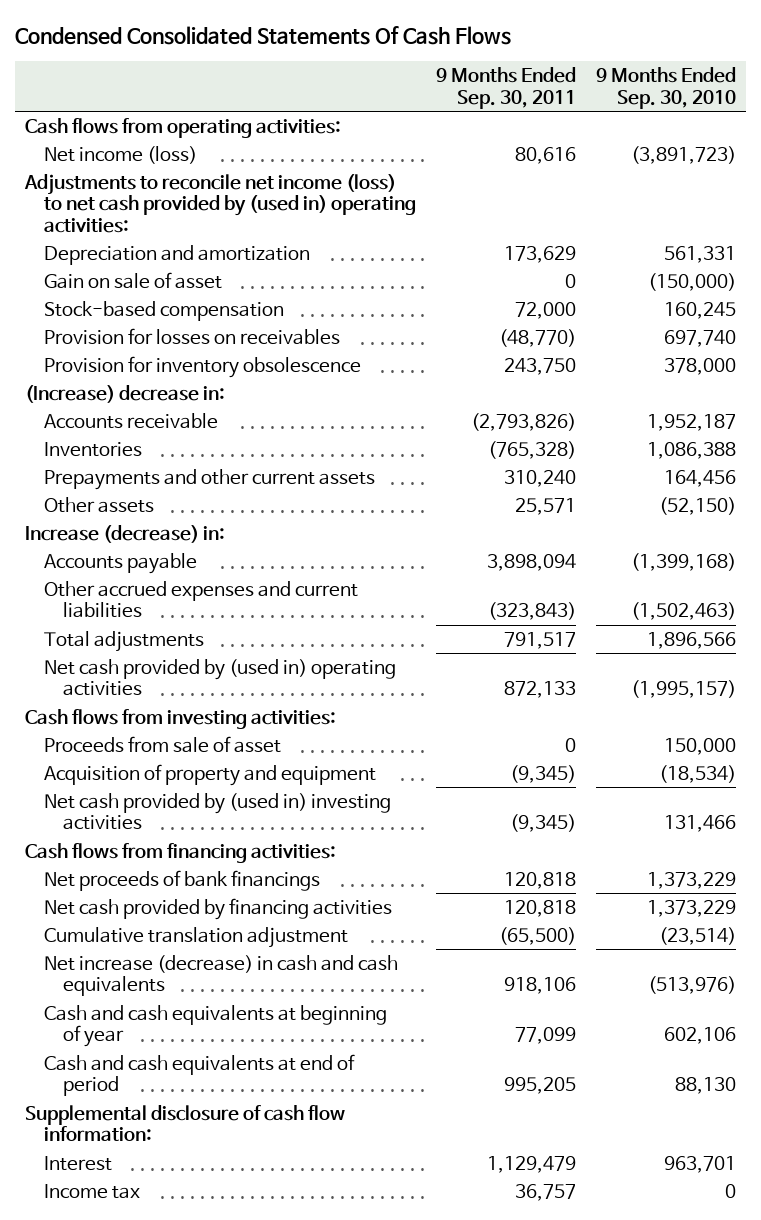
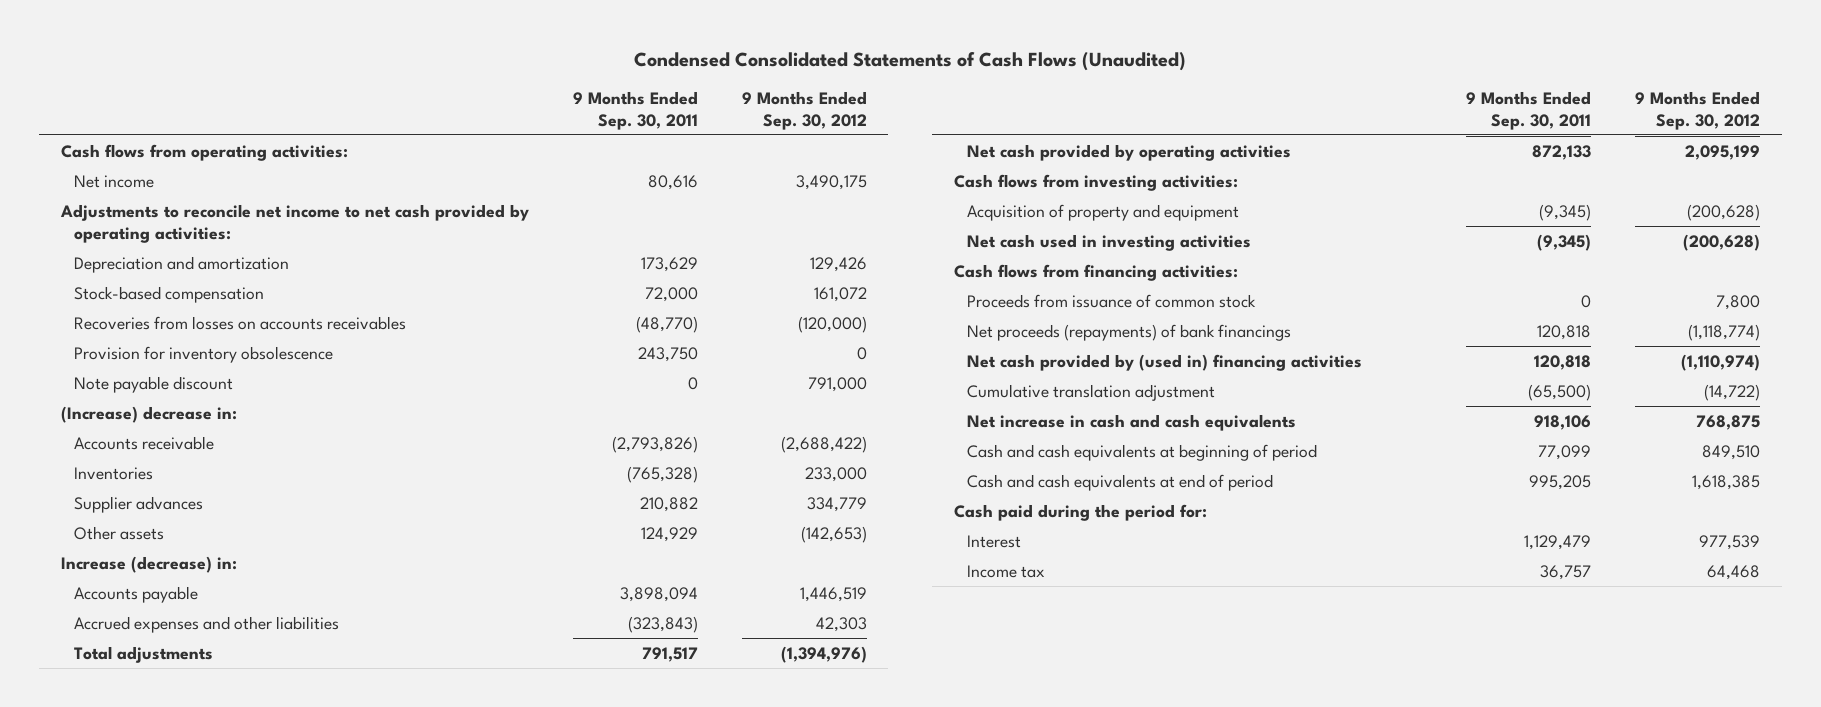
[14,26,511,46] Condensed Consolidated Statements Of Cash Flows -> [634,51,1187,71] Condensed Consolidated Statements of Cash Flows (Unaudited)
[596,67,737,109] 9 Months Ended Sep. 30, 2010 -> none
none -> [741,90,867,130] 9 Months Ended Sep. 30, 2012
[44,145,198,164] Net income (loss) -> [73,174,154,188] Net income
[23,173,417,233] Adjustments to reconcile net income (loss) to net cash provided by (used in) operating activities: -> [59,203,529,243] Adjustments to reconcile net income to net cash provided by operating activities:
[44,271,223,289] Gain on sale of asset -> none
[44,327,341,345] Provision for losses on receivables -> [73,315,406,330] Recoveries from losses on accounts receivables
none -> [73,375,233,393] Note payable discount
[44,468,376,490] Prepayments and other current assets -> none
none -> [73,495,203,513] Supplier advances
[515,497,577,515] 25,571 -> [640,526,698,542] 124,929
[44,580,359,619] Other accrued expenses and current liabilities -> [73,615,339,633] Accrued expenses and other liabilities
[44,658,397,697] Net cash provided by (used in) operating activities -> [967,143,1292,161] Net cash provided by operating activities
[44,735,282,753] Proceeds from sale of asset -> none
[44,792,392,831] Net cash provided by (used in) investing activities -> [967,233,1252,251] Net cash used in investing activities
none -> [967,293,1257,308] Proceeds from issuance of common stock
[44,869,321,891] Net proceeds of bank financings -> [967,323,1292,341] Net proceeds (repayments) of bank financings
[44,897,393,920] Net cash provided by financing activities -> [967,353,1363,371] Net cash provided by (used in) financing activities
[44,954,399,997] Net increase (decrease) in cash and cash equivalents -> [967,413,1297,431] Net increase in cash and cash equivalents
[44,1004,388,1048] Cash and cash equivalents at beginning of year -> [967,443,1318,461] Cash and cash equivalents at beginning of period
[24,1104,345,1142] Supplemental disclosure of cash flow information: -> none
none -> [954,503,1208,521] Cash paid during the period for:

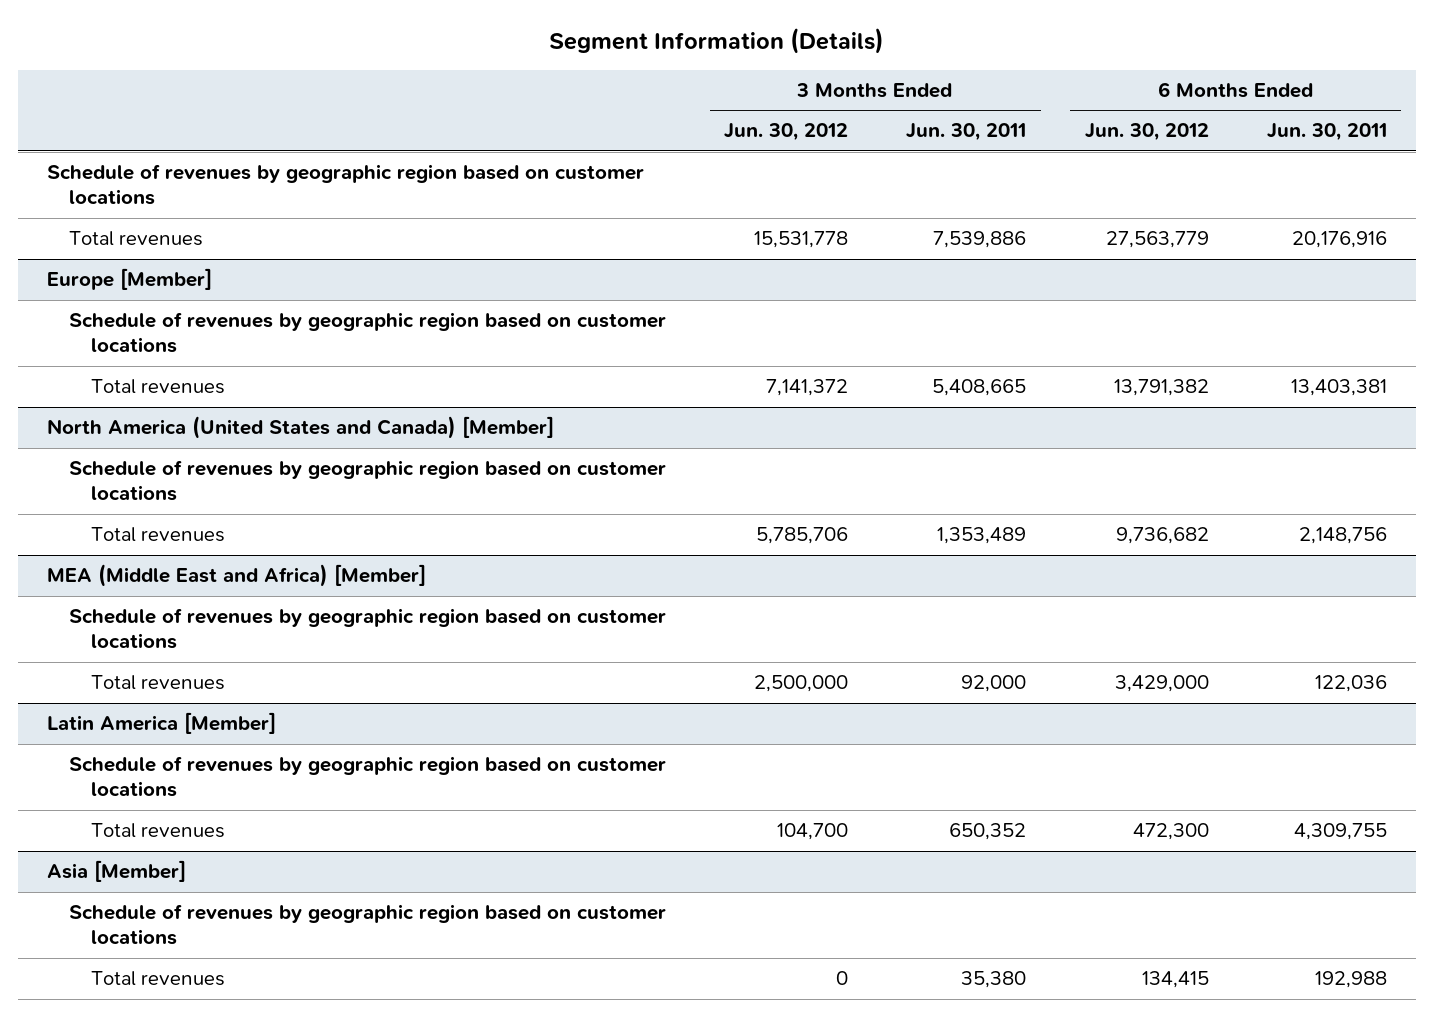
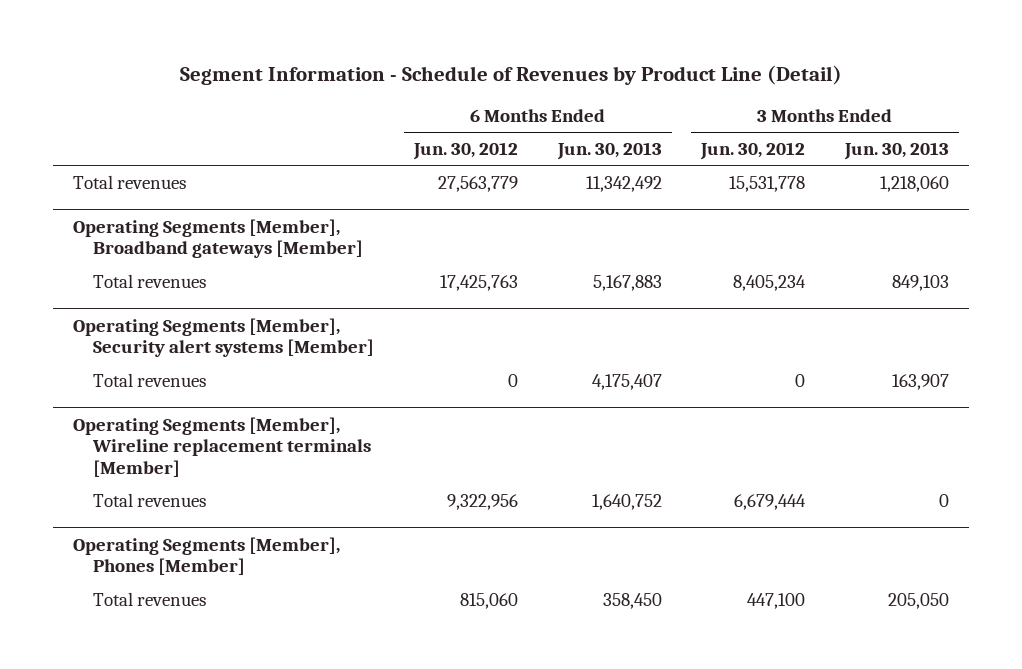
[548,28,884,55] Segment Information (Details) -> [179,65,842,86] Segment Information - Schedule of Revenues by Product Line (Detail)
[906,123,1027,142] Jun. 30, 2011 -> none
[1266,123,1387,142] Jun. 30, 2011 -> none
none -> [556,142,662,161] Jun. 30, 2013
none -> [844,142,950,161] Jun. 30, 2013
[46,164,644,206] Schedule of revenues by geographic region based on customer locations -> none
[46,268,212,291] Europe [Member] -> none
[68,312,666,354] Schedule of revenues by geographic region based on customer locations -> none
[46,416,554,440] North America (United States and Canada) [Member] -> none
[68,460,666,502] Schedule of revenues by geographic region based on customer locations -> none
[46,564,426,588] MEA (Middle East and Africa) [Member] -> none
[68,608,666,650] Schedule of revenues by geographic region based on customer locations -> none
[46,712,276,735] Latin America [Member] -> none
[68,756,666,798] Schedule of revenues by geographic region based on customer locations -> none
[46,860,186,883] Asia [Member] -> none
[68,904,666,946] Schedule of revenues by geographic region based on customer locations -> none
[91,971,226,987] Total revenues -> none
none -> [72,218,364,259] Operating Segments [Member], Broadband gateways [Member]
[766,379,849,397] 7,141,372 -> [733,274,807,291] 8,405,234
[1113,379,1209,397] 13,791,382 -> [440,274,519,291] 17,425,763
none -> [72,317,375,358] Operating Segments [Member], Security alert systems [Member]
[756,527,849,545] 5,785,706 -> [795,373,806,387] 0
[1115,527,1209,545] 9,736,682 -> [508,373,519,387] 0
none -> [72,416,372,478] Operating Segments [Member], Wireline replacement terminals [Member]
[754,675,849,693] 2,500,000 -> [734,493,807,510] 6,679,444
[1114,675,1209,693] 3,429,000 -> [447,493,519,510] 9,322,956
none -> [72,536,340,576] Operating Segments [Member], Phones [Member]
[777,823,849,841] 104,700 -> [747,592,806,609] 447,100
[1132,823,1209,841] 472,300 -> [460,592,519,609] 815,060

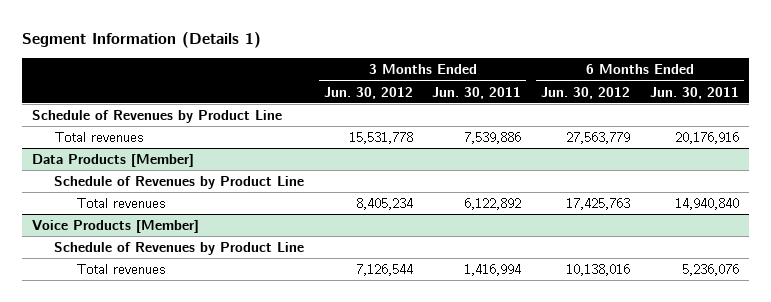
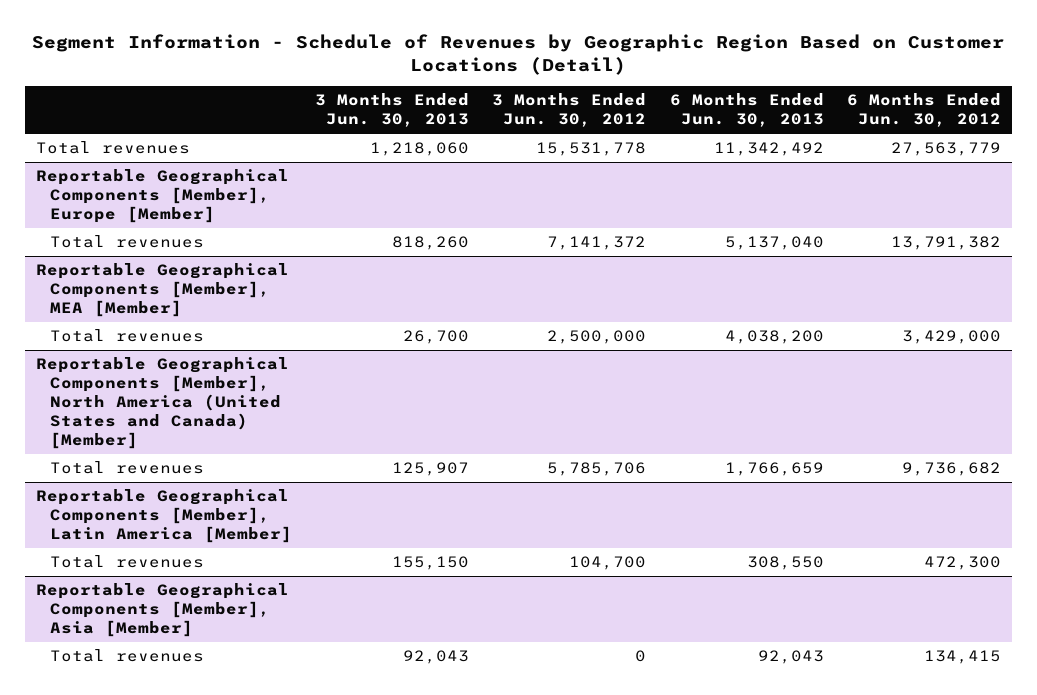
[22,32,262,49] Segment Information (Details 1) -> [32,33,1005,76] Segment Information - Schedule of Revenues by Geographic Region Based on Customer Locations (Detail)
[432,86,522,99] Jun. 30, 2011 -> none
[649,86,739,99] Jun. 30, 2011 -> none
none -> [315,93,470,128] 3 Months Ended Jun. 30, 2013
none -> [669,93,824,128] 6 Months Ended Jun. 30, 2013
[32,110,283,124] Schedule of Revenues by Product Line -> none
[32,154,195,168] Data Products [Member] -> none
[53,176,304,190] Schedule of Revenues by Product Line -> none
[32,220,200,234] Voice Products [Member] -> none
[53,242,304,256] Schedule of Revenues by Product Line -> none
none -> [36,169,290,224] Reportable Geographical Components [Member], Europe [Member]
[355,198,413,211] 8,405,234 -> [547,236,647,251] 7,141,372
[566,198,631,211] 17,425,763 -> [890,236,1001,251] 13,791,382
none -> [36,263,290,318] Reportable Geographical Components [Member], MEA [Member]
[355,264,413,277] 7,126,544 -> [547,330,647,345] 2,500,000
[566,264,631,277] 10,138,016 -> [901,330,1001,345] 3,429,000
none -> [36,357,290,449] Reportable Geographical Components [Member], North America (United States and Canada) [Member]
none -> [50,461,205,475] Total revenues
none -> [36,489,293,544] Reportable Geographical Components [Member], Latin America [Member]
none -> [50,555,205,569] Total revenues
none -> [36,583,290,638] Reportable Geographical Components [Member], Asia [Member]
none -> [50,649,205,663] Total revenues

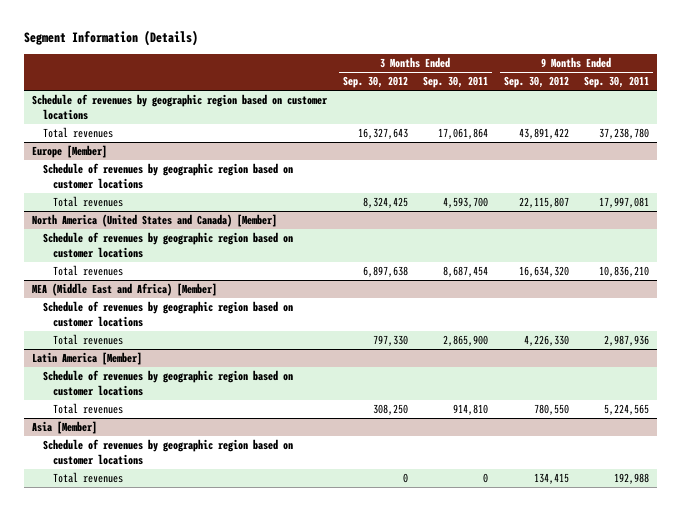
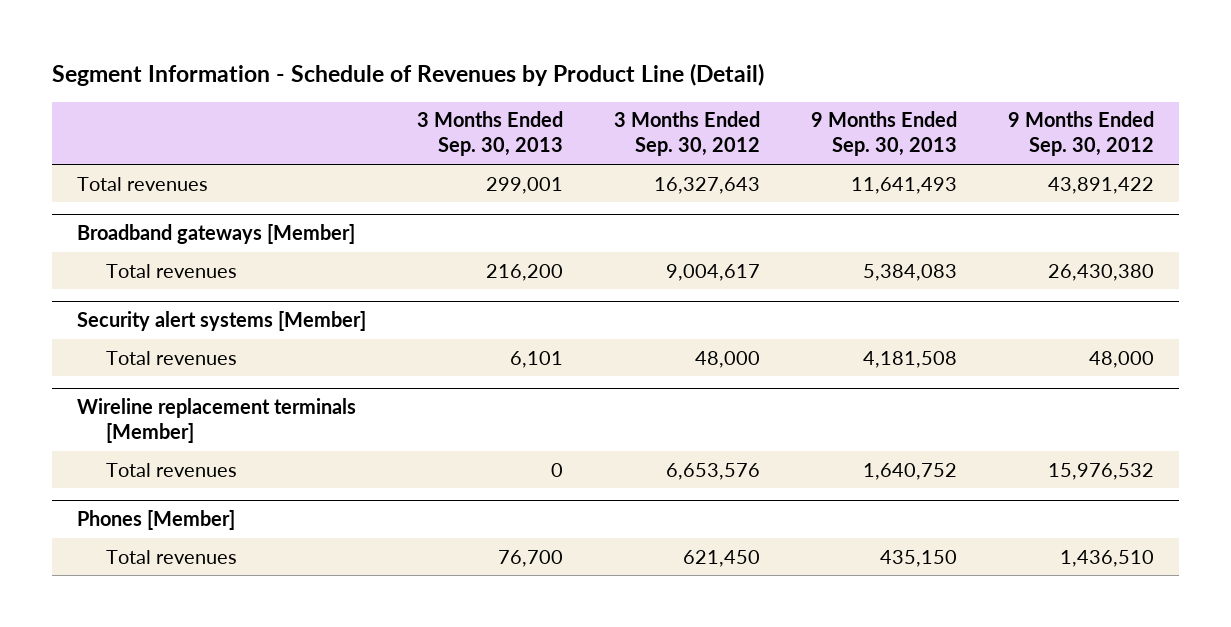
[24,30,199,47] Segment Information (Details) -> [51,63,764,87] Segment Information - Schedule of Revenues by Product Line (Detail)
[423,76,489,89] Sep. 30, 2011 -> none
[584,76,650,89] Sep. 30, 2011 -> none
none -> [417,111,564,157] 3 Months Ended Sep. 30, 2013
none -> [811,111,958,157] 9 Months Ended Sep. 30, 2013
[31,94,328,121] Schedule of revenues by geographic region based on customer locations -> none
[31,145,107,159] Europe [Member] -> none
[42,163,293,190] Schedule of revenues by geographic region based on customer locations -> none
[31,214,277,228] North America (United States and Canada) [Member] -> none
[42,232,293,259] Schedule of revenues by geographic region based on customer locations -> none
[31,283,217,297] MEA (Middle East and Africa) [Member] -> none
[42,301,293,328] Schedule of revenues by geographic region based on customer locations -> none
[31,352,142,366] Latin America [Member] -> none
[42,370,293,397] Schedule of revenues by geographic region based on customer locations -> none
[31,421,97,435] Asia [Member] -> none
[42,439,293,466] Schedule of revenues by geographic region based on customer locations -> none
[53,472,124,484] Total revenues -> none
none -> [77,224,356,245] Broadband gateways [Member]
[362,197,408,209] 8,324,425 -> [666,263,761,281] 9,004,617
[518,197,569,209] 22,115,807 -> [1047,263,1154,281] 26,430,380
none -> [77,311,367,332] Security alert systems [Member]
[362,266,408,278] 6,897,638 -> [695,350,761,368] 48,000
[518,266,569,278] 16,634,320 -> [1088,350,1154,368] 48,000
none -> [77,398,357,444] Wireline replacement terminals [Member]
[372,335,408,347] 797,330 -> [666,462,761,480] 6,653,576
[523,335,569,347] 4,226,330 -> [1047,462,1154,480] 15,976,532
none -> [77,510,236,531] Phones [Member]
[372,404,408,416] 308,250 -> [683,549,761,567] 621,450
[533,404,569,416] 780,550 -> [1059,549,1154,567] 1,436,510

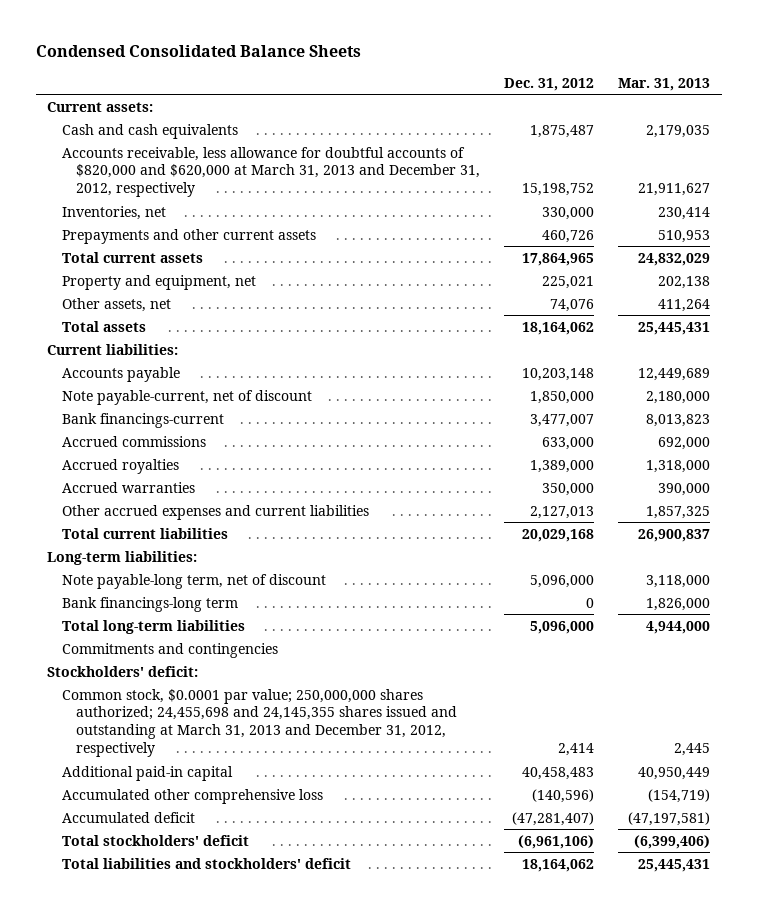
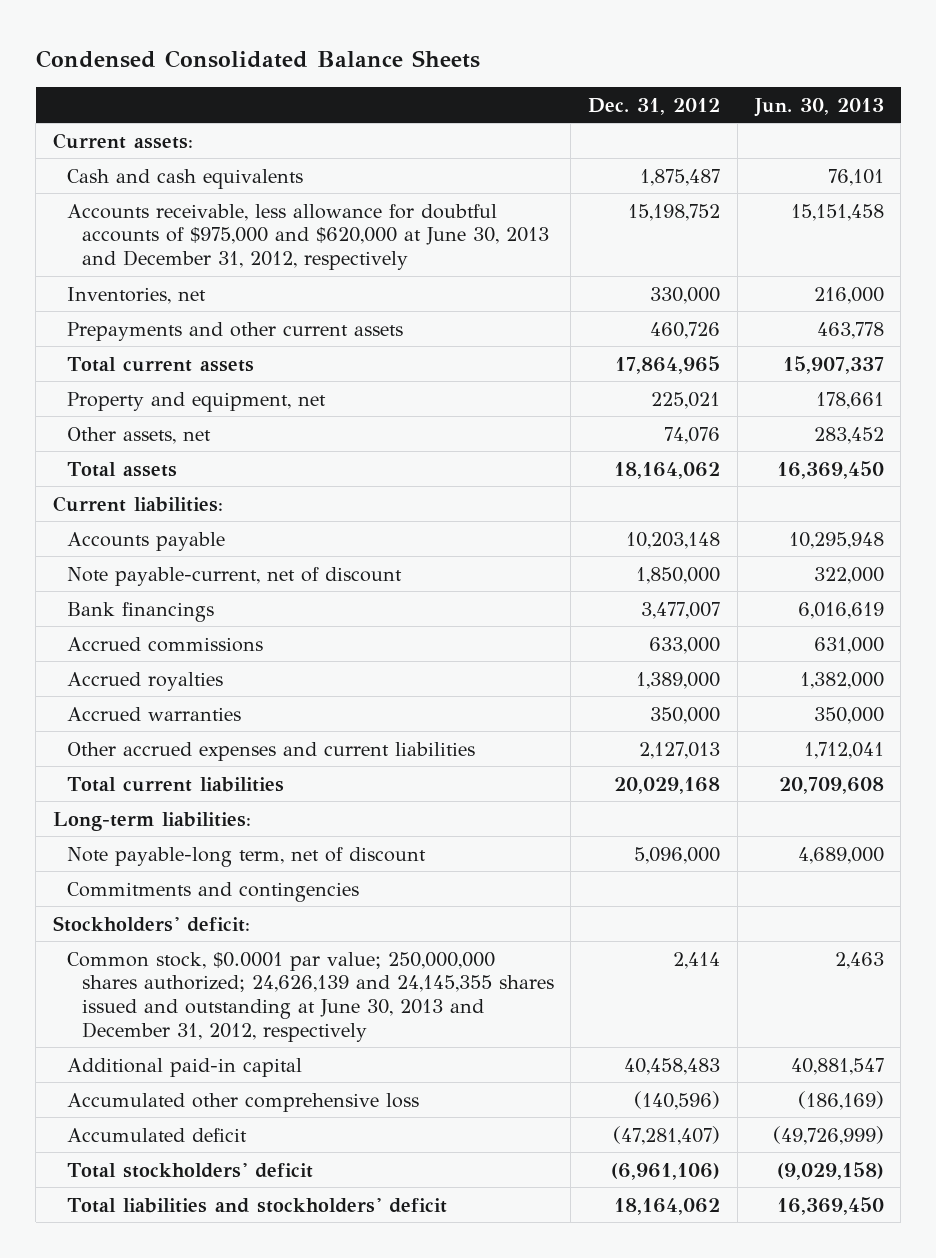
[617,77,710,91] Mar. 31, 2013 -> none
none -> [753,97,884,117] Jun. 30, 2013
[61,146,481,198] Accounts receivable, less allowance for doubtful accounts of $820,000 and $620,000 at March 31, 2013 and December 31, 2012, respectively -> [67,203,549,270] Accounts receivable, less allowance for doubtful accounts of $975,000 and $620,000 at June 30, 2013 and December 31, 2012, respectively
[61,412,224,428] Bank financings-current -> [67,601,215,622] Bank financings
[61,596,238,612] Bank financings-long term -> none
[61,619,245,634] Total long-term liabilities -> none
[61,688,458,757] Common stock, $0.0001 par value; 250,000,000 shares authorized; 24,455,698 and 24,145,355 shares issued and outstanding at March 31, 2013 and December 31, 2012, respectively -> [67,951,554,1042] Common stock, $0.0001 par value; 250,000,000 shares authorized; 24,626,139 and 24,145,355 shares issued and outstanding at June 30, 2013 and December 31, 2012, respectively

